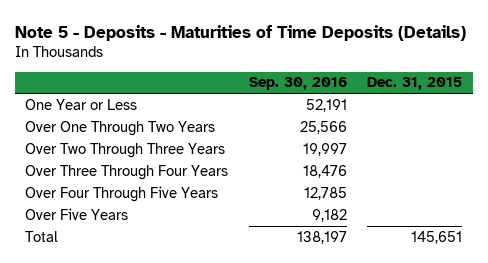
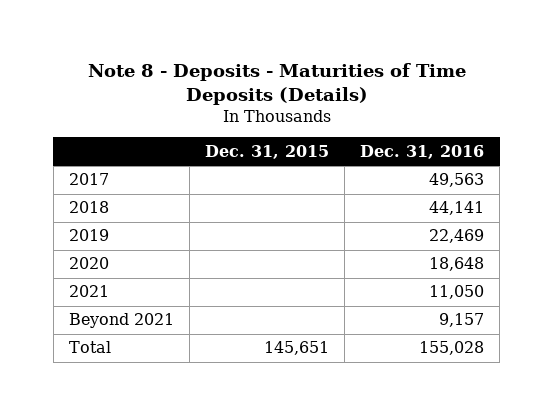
[15,24,467,41] Note 5 - Deposits - Maturities of Time Deposits (Details) -> [87,63,466,106] Note 8 - Deposits - Maturities of Time Deposits (Details)
[248,77,347,91] Sep. 30, 2016 -> none
none -> [360,144,485,159] Dec. 31, 2016
[25,98,138,110] One Year or Less -> [68,173,109,186] 2017
[25,120,216,136] Over One Through Two Years -> [68,201,109,214] 2018
[25,142,226,158] Over Two Through Three Years -> [68,229,109,242] 2019
[25,164,229,180] Over Three Through Four Years -> [68,257,109,270] 2020
[25,185,219,202] Over Four Through Five Years -> [68,285,109,298] 2021
[25,207,129,220] Over Five Years -> [68,313,174,329] Beyond 2021

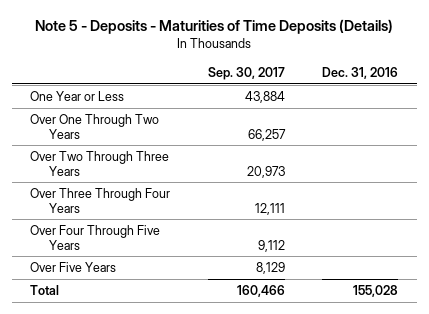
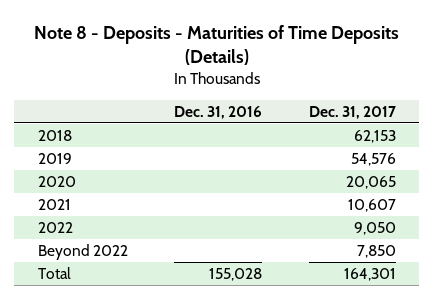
[35,19,394,35] Note 5 - Deposits - Maturities of Time Deposits (Details) -> [33,24,399,65] Note 8 - Deposits - Maturities of Time Deposits (Details)
[207,66,285,80] Sep. 30, 2017 -> none
none -> [308,105,396,119] Dec. 31, 2017
[30,90,125,101] One Year or Less -> [37,130,72,142] 2018
[30,113,160,139] Over One Through Two Years -> [37,153,72,165] 2019
[30,150,170,176] Over Two Through Three Years -> [37,176,76,188] 2020
[30,187,171,213] Over Three Through Four Years -> [37,199,71,211] 2021
[30,224,161,250] Over Four Through Five Years -> [37,222,73,234] 2022
[30,261,117,272] Over Five Years -> [37,244,128,261] Beyond 2022

